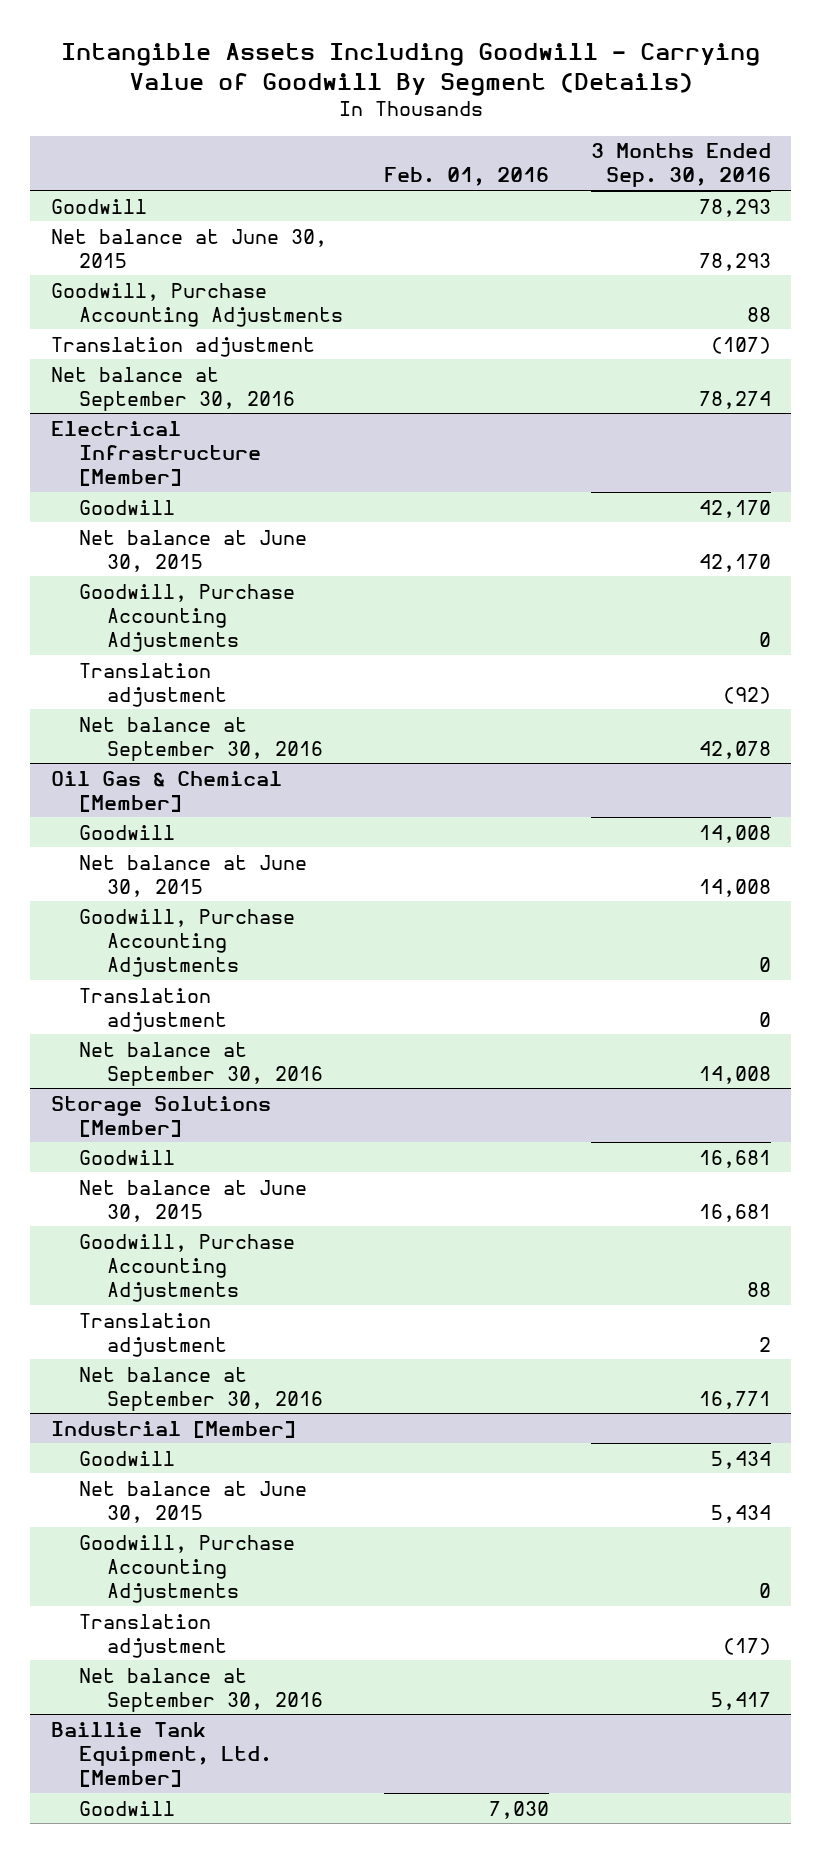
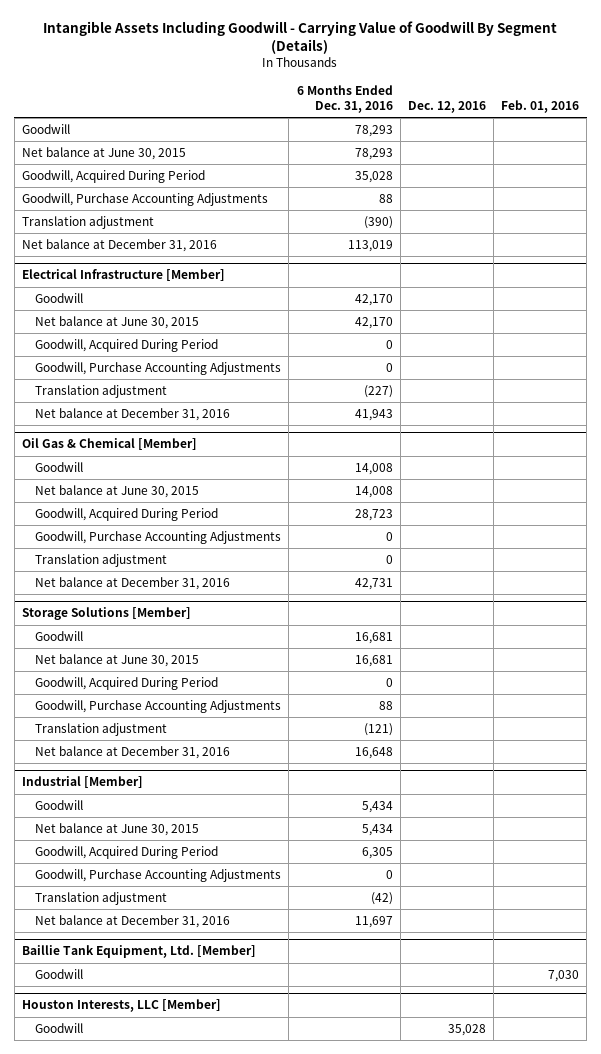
[590,143,771,188] 3 Months Ended Sep. 30, 2016 -> none
none -> [296,85,393,114] 6 Months Ended Dec. 31, 2016
none -> [407,101,486,114] Dec. 12, 2016
none -> [21,169,205,183] Goodwill, Acquired During Period
[50,366,295,411] Net balance at September 30, 2016 -> [21,238,217,252] Net balance at December 31, 2016
none -> [35,338,219,352] Goodwill, Acquired During Period
[78,716,324,761] Net balance at September 30, 2016 -> [35,407,231,421] Net balance at December 31, 2016
none -> [35,507,219,521] Goodwill, Acquired During Period
[78,1041,324,1086] Net balance at September 30, 2016 -> [35,576,231,590] Net balance at December 31, 2016
none -> [35,676,219,690] Goodwill, Acquired During Period
[78,1366,324,1411] Net balance at September 30, 2016 -> [35,745,231,759] Net balance at December 31, 2016
none -> [35,845,219,859] Goodwill, Acquired During Period
[78,1667,324,1712] Net balance at September 30, 2016 -> [35,914,231,928] Net balance at December 31, 2016
none -> [21,999,221,1013] Houston Interests, LLC [Member]
none -> [35,1022,84,1033] Goodwill

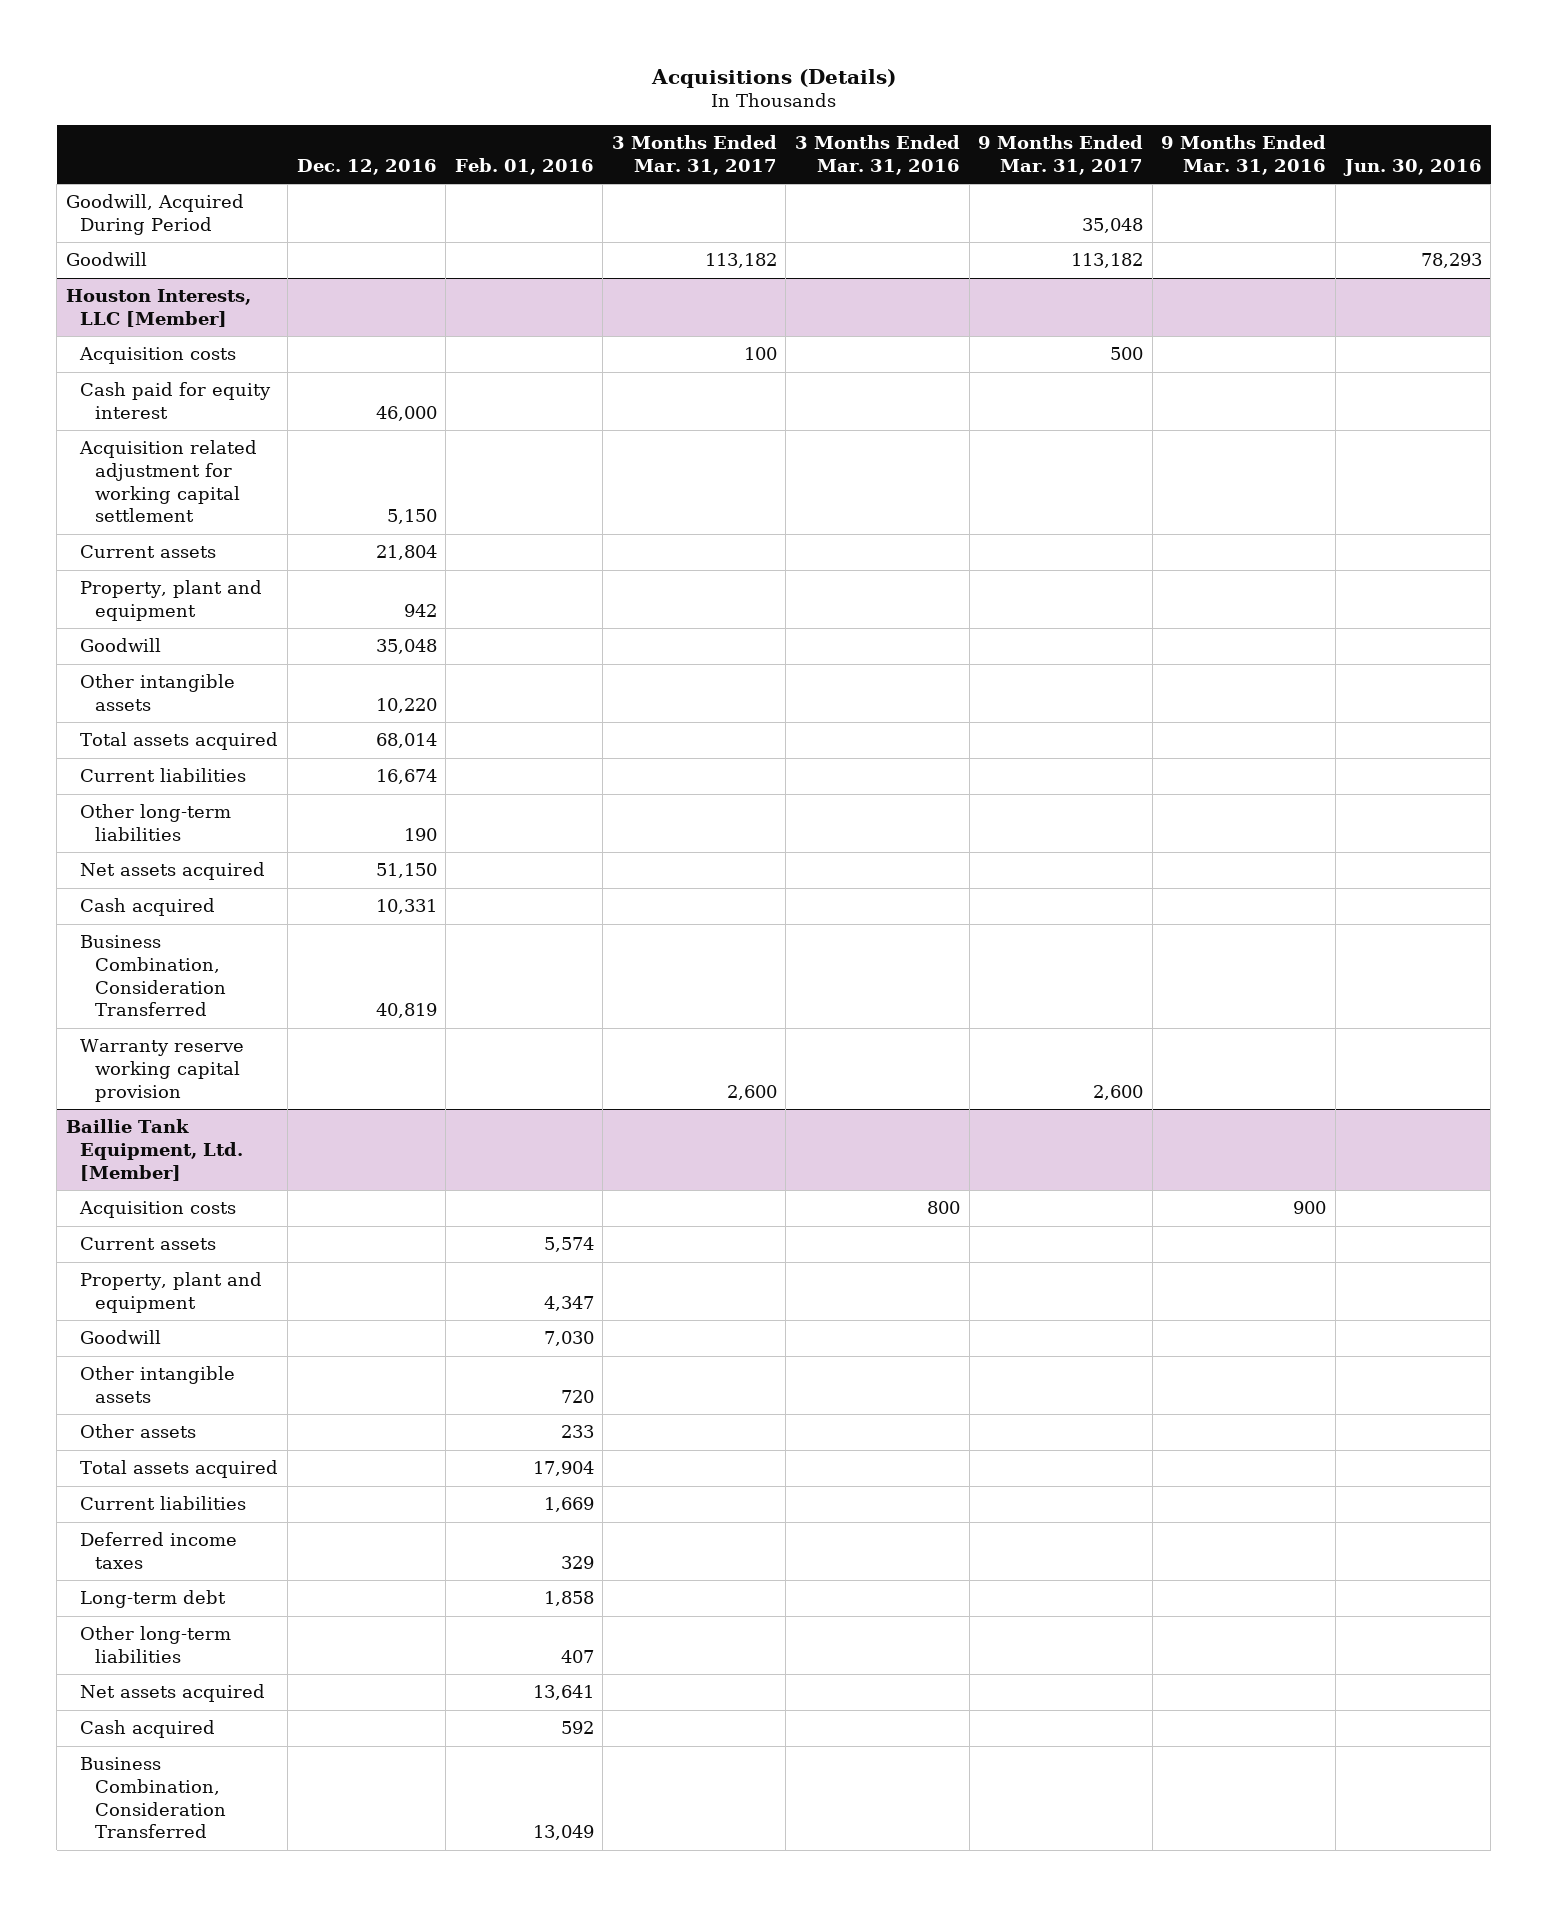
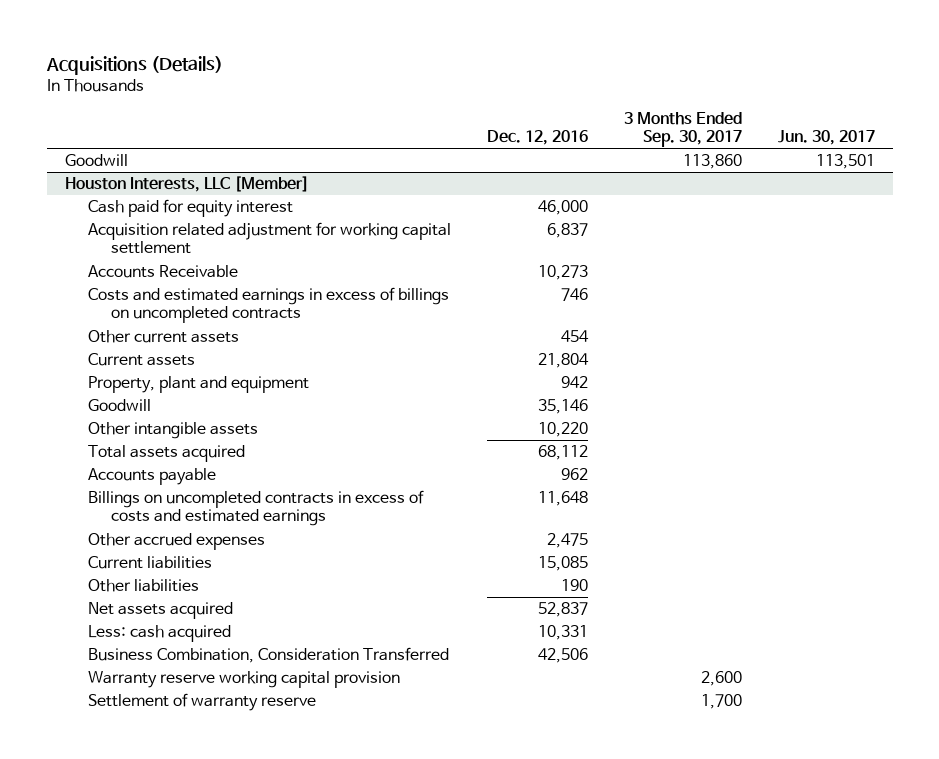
[454,157,594,175] Feb. 01, 2016 -> none
[611,135,777,175] 3 Months Ended Mar. 31, 2017 -> none
[795,135,961,175] 3 Months Ended Mar. 31, 2016 -> none
[978,135,1144,175] 9 Months Ended Mar. 31, 2017 -> none
[1161,135,1327,175] 9 Months Ended Mar. 31, 2016 -> none
[1342,158,1482,176] Jun. 30, 2016 -> none
none -> [623,111,742,147] 3 Months Ended Sep. 30, 2017
none -> [777,129,875,145] Jun. 30, 2017
[65,194,244,235] Goodwill, Acquired During Period -> none
[79,347,237,365] Acquisition costs -> none
[386,509,437,525] 5,150 -> [546,223,588,239] 6,837
none -> [87,265,238,279] Accounts Receivable
none -> [87,287,449,324] Costs and estimated earnings in excess of billings on uncompleted contracts
none -> [87,330,239,344] Other current assets
[375,639,437,655] 35,048 -> [537,399,588,415] 35,146
[375,733,437,749] 68,014 -> [537,445,588,461] 68,112
none -> [87,468,216,486] Accounts payable
none -> [87,490,424,527] Billings on uncompleted contracts in excess of costs and estimated earnings
none -> [87,533,265,551] Other accrued expenses
[375,769,437,785] 16,674 -> [537,556,588,572] 15,085
[80,804,232,841] Other long-term liabilities -> [87,579,199,593] Other liabilities
[375,863,437,879] 51,150 -> [537,602,588,618] 52,837
[80,898,216,917] Cash acquired -> [87,625,231,643] Less: cash acquired
[375,1003,437,1019] 40,819 -> [537,648,588,664] 42,506
[65,1119,244,1181] Baillie Tank Equipment, Ltd. [Member] -> none
[79,1201,237,1219] Acquisition costs -> none
[80,1237,217,1251] Current assets -> none
[80,1272,263,1313] Property, plant and equipment -> none
[80,1330,162,1345] Goodwill -> none
[80,1366,236,1403] Other intangible assets -> none
[80,1424,197,1439] Other assets -> none
[80,1460,279,1479] Total assets acquired -> none
[80,1496,247,1511] Current liabilities -> none
[80,1532,238,1569] Deferred income taxes -> none
[80,1590,227,1609] Long-term debt -> none
[80,1626,232,1663] Other long-term liabilities -> none
[80,1684,266,1703] Net assets acquired -> none
[80,1720,216,1739] Cash acquired -> none
[80,1757,226,1839] Business Combination, Consideration Transferred -> none
none -> [87,693,316,712] Settlement of warranty reserve

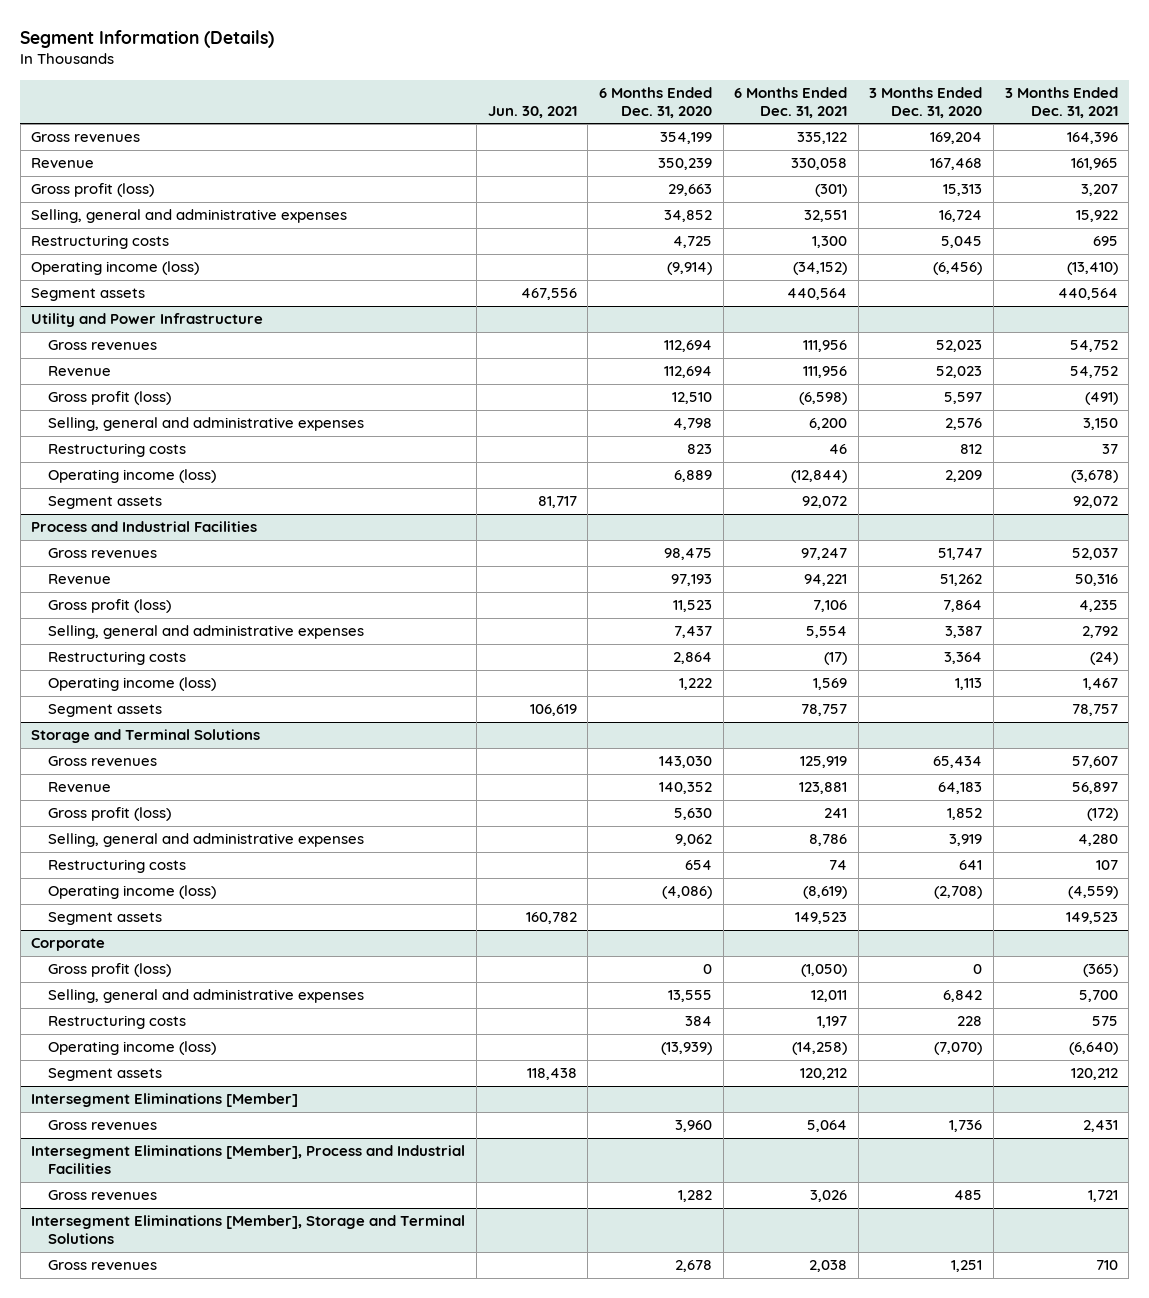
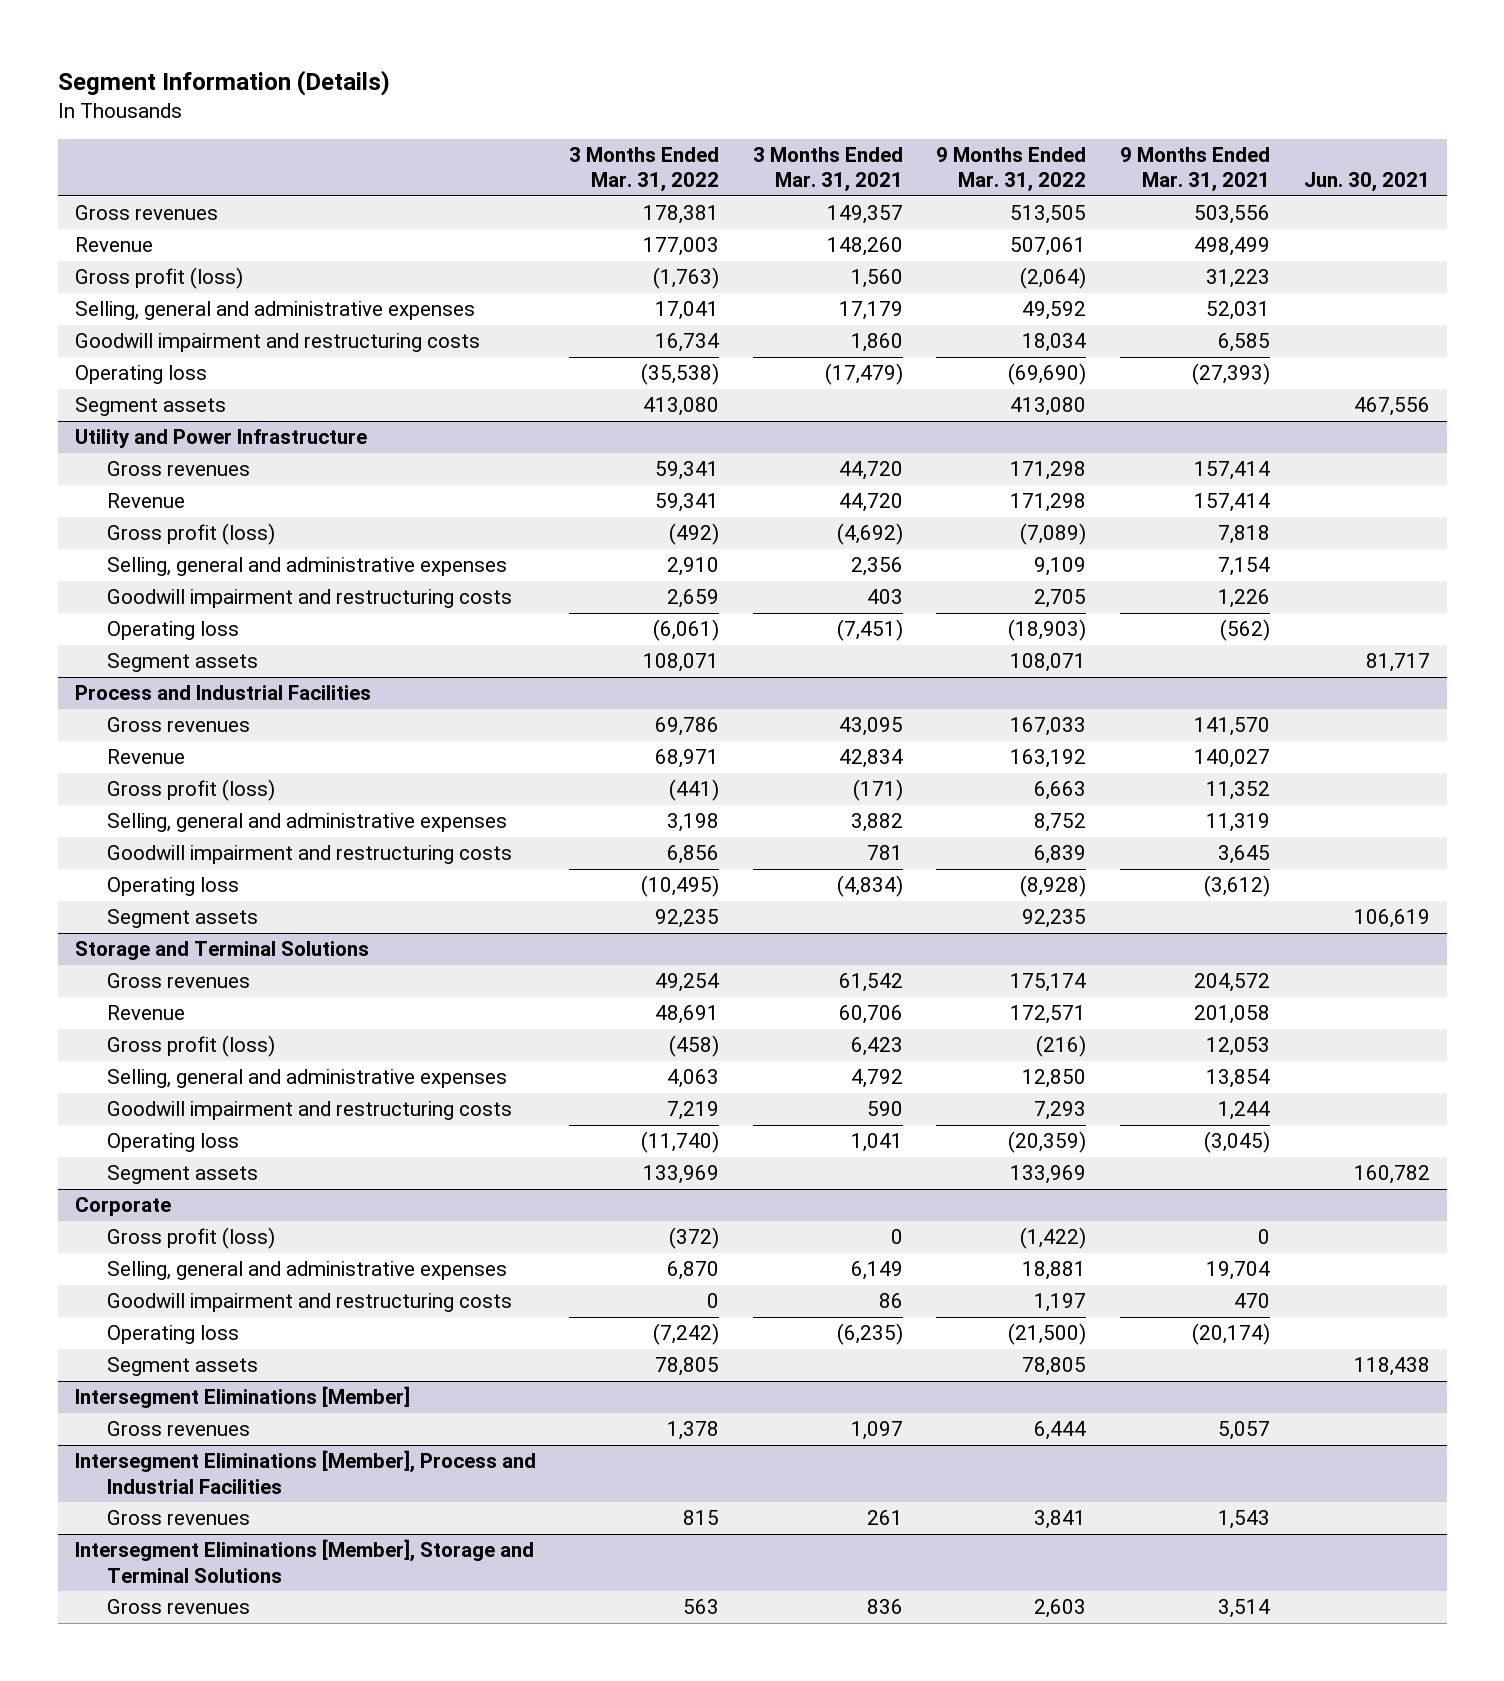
[598,86,712,118] 6 Months Ended Dec. 31, 2020 -> none
[734,86,848,118] 6 Months Ended Dec. 31, 2021 -> none
[869,86,983,118] 3 Months Ended Dec. 31, 2020 -> none
[1004,86,1118,118] 3 Months Ended Dec. 31, 2021 -> none
none -> [569,146,720,193] 3 Months Ended Mar. 31, 2022
none -> [752,146,903,193] 3 Months Ended Mar. 31, 2021
none -> [936,146,1087,193] 9 Months Ended Mar. 31, 2022
none -> [1120,146,1271,193] 9 Months Ended Mar. 31, 2021
[31,235,170,250] Restructuring costs -> [74,333,480,353] Goodwill impairment and restructuring costs
[31,261,200,276] Operating income (loss) -> [74,365,207,385] Operating loss
[48,443,187,458] Restructuring costs -> [107,589,513,609] Goodwill impairment and restructuring costs
[48,469,217,484] Operating income (loss) -> [107,621,240,641] Operating loss
[48,651,187,666] Restructuring costs -> [107,845,513,865] Goodwill impairment and restructuring costs
[48,677,217,692] Operating income (loss) -> [107,877,240,897] Operating loss
[48,859,187,874] Restructuring costs -> [107,1101,513,1121] Goodwill impairment and restructuring costs
[48,885,217,900] Operating income (loss) -> [107,1133,240,1153] Operating loss
[48,1015,187,1030] Restructuring costs -> [107,1293,513,1313] Goodwill impairment and restructuring costs
[48,1041,217,1056] Operating income (loss) -> [107,1325,240,1345] Operating loss

